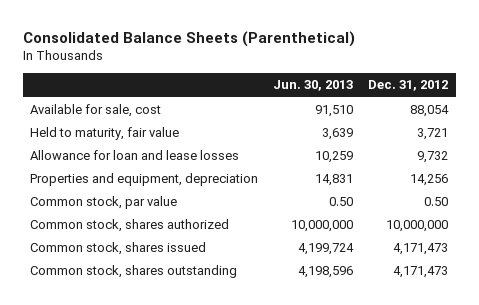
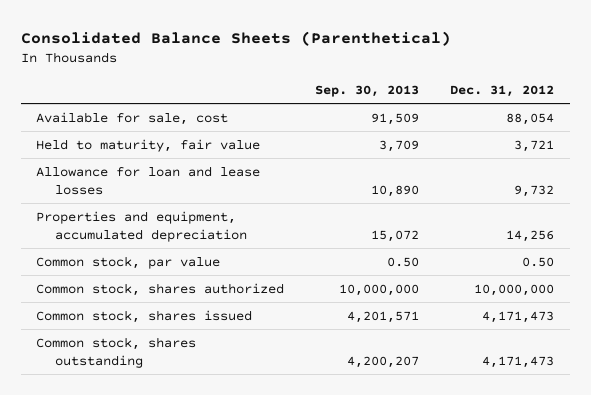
[273,80,354,92] Jun. 30, 2013 -> none
none -> [315,84,420,97] Sep. 30, 2013
[30,173,259,187] Properties and equipment, depreciation -> [36,210,247,242] Properties and equipment, accumulated depreciation

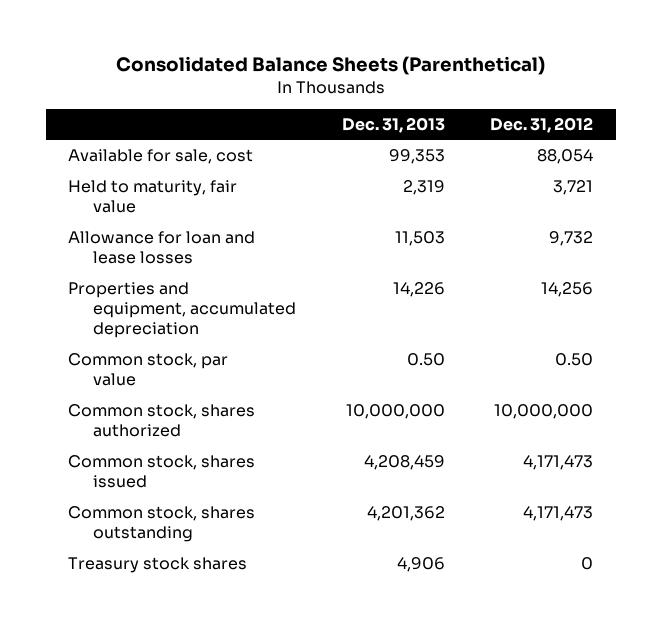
[315,84,420,97] Sep. 30, 2013 -> none
none -> [341,117,445,134] Dec. 31, 2013
none -> [68,557,248,574] Treasury stock shares

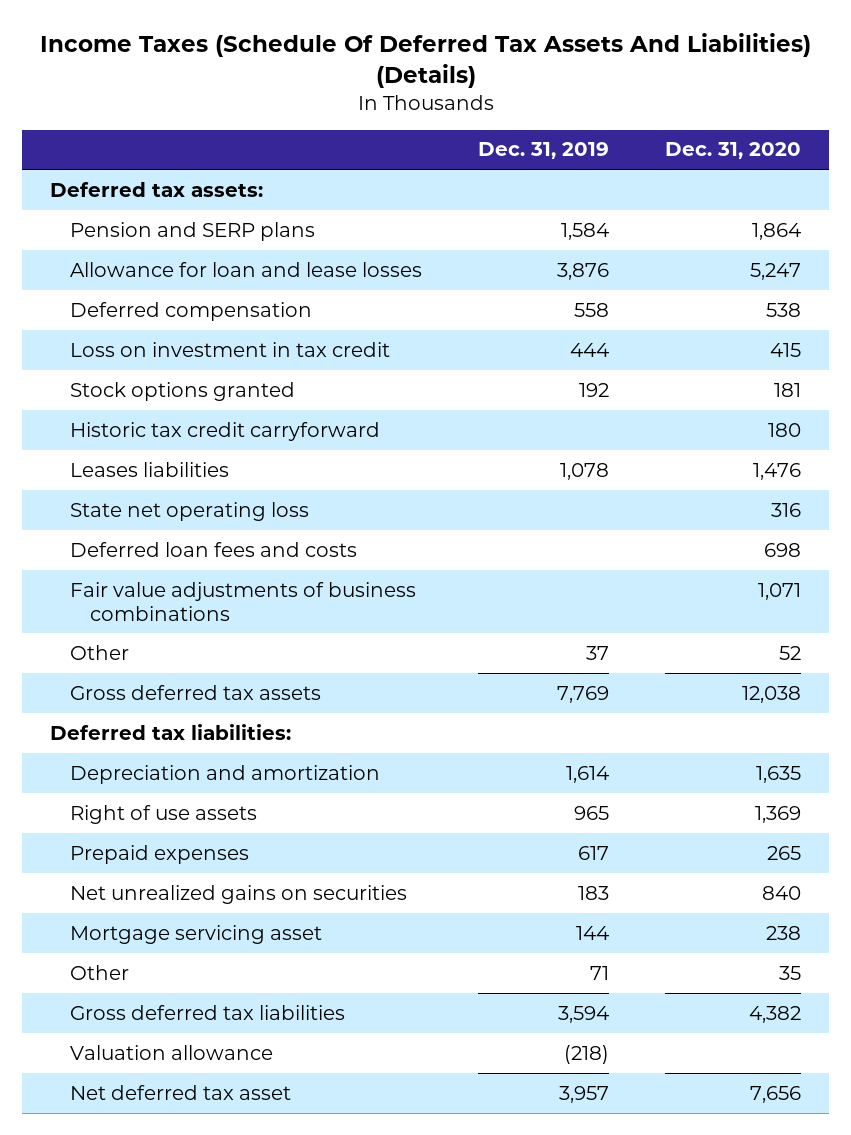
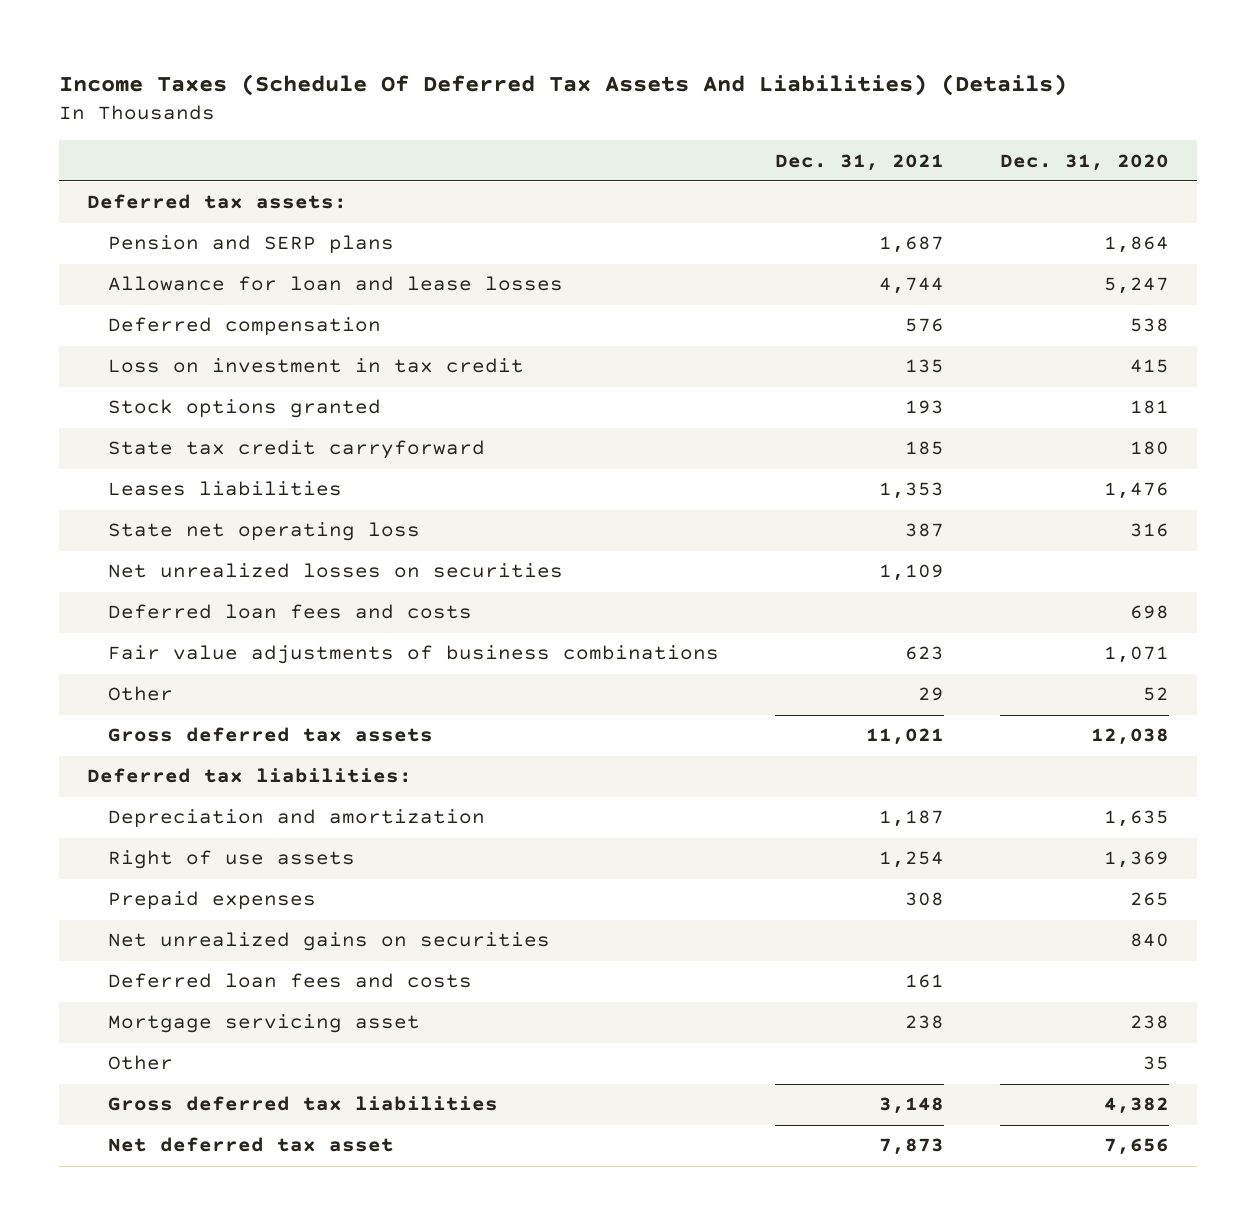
[478,142,610,160] Dec. 31, 2019 -> none
none -> [775,153,945,171] Dec. 31, 2021
[69,421,380,441] Historic tax credit carryforward -> [107,440,485,460] State tax credit carryforward
none -> [107,563,563,579] Net unrealized losses on securities
none -> [107,973,472,989] Deferred loan fees and costs
[69,1044,273,1060] Valuation allowance -> none

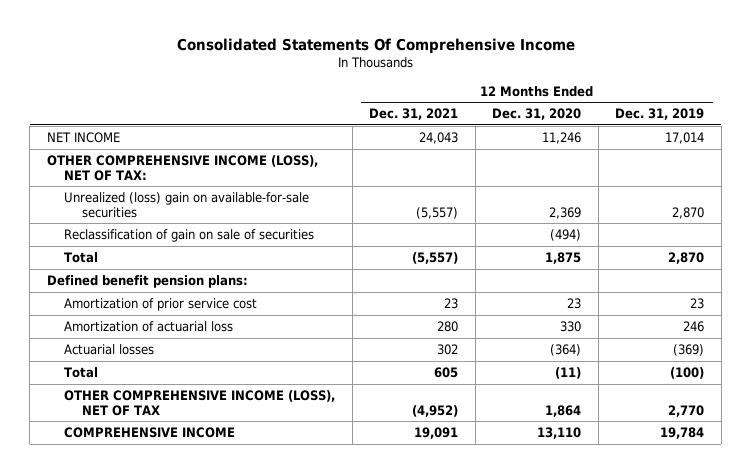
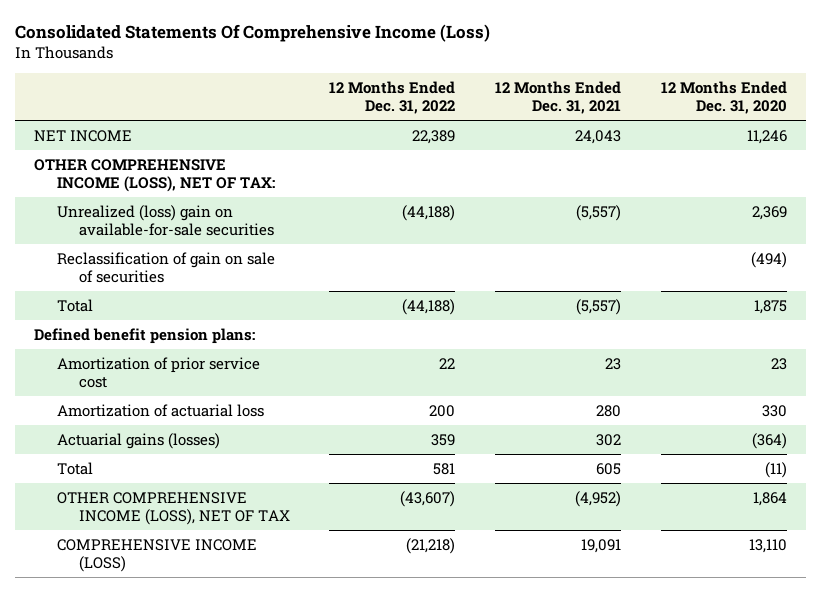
[176,37,575,54] Consolidated Statements Of Comprehensive Income -> [14,23,490,42] Consolidated Statements Of Comprehensive Income (Loss)
[615,108,705,121] Dec. 31, 2019 -> none
none -> [329,80,456,115] 12 Months Ended Dec. 31, 2022
[64,343,155,355] Actuarial losses -> [56,432,220,449] Actuarial gains (losses)
[64,426,236,438] COMPREHENSIVE INCOME -> [56,538,257,573] COMPREHENSIVE INCOME (LOSS)

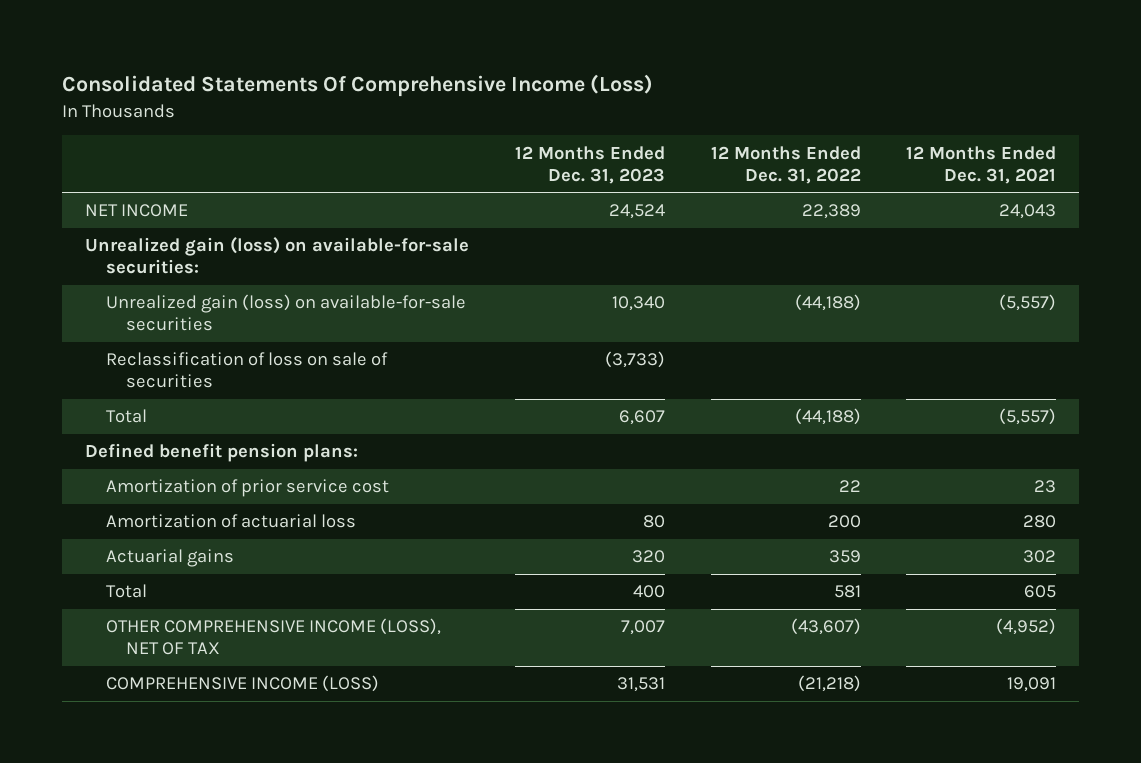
[660,80,787,115] 12 Months Ended Dec. 31, 2020 -> none
none -> [514,145,665,184] 12 Months Ended Dec. 31, 2023
[34,158,275,193] OTHER COMPREHENSIVE INCOME (LOSS), NET OF TAX: -> none
none -> [85,237,470,275] Unrealized gain (loss) on available-for-sale securities:
[56,204,274,237] Unrealized (loss) gain on available-for-sale securities -> [105,294,466,332] Unrealized gain (loss) on available-for-sale securities
[56,251,275,284] Reclassification of gain on sale of securities -> [105,352,388,389] Reclassification of loss on sale of securities
[56,432,220,449] Actuarial gains (losses) -> [105,549,234,568] Actuarial gains

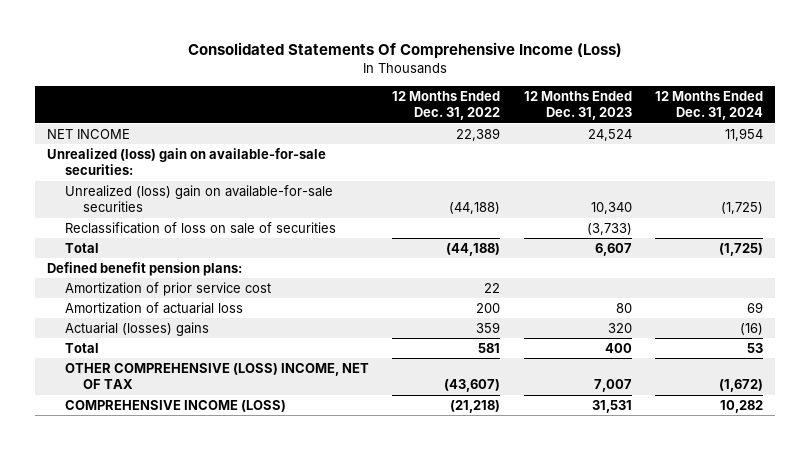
[906,145,1057,184] 12 Months Ended Dec. 31, 2021 -> none
none -> [655,90,764,121] 12 Months Ended Dec. 31, 2024
[85,237,470,275] Unrealized gain (loss) on available-for-sale securities: -> [46,147,326,176] Unrealized (loss) gain on available-for-sale securities:
[105,294,466,332] Unrealized gain (loss) on available-for-sale securities -> [64,184,333,213] Unrealized (loss) gain on available-for-sale securities
[105,549,234,568] Actuarial gains -> [64,321,209,336] Actuarial (losses) gains
[105,618,441,656] OTHER COMPREHENSIVE INCOME (LOSS), NET OF TAX -> [64,362,369,390] OTHER COMPREHENSIVE (LOSS) INCOME, NET OF TAX

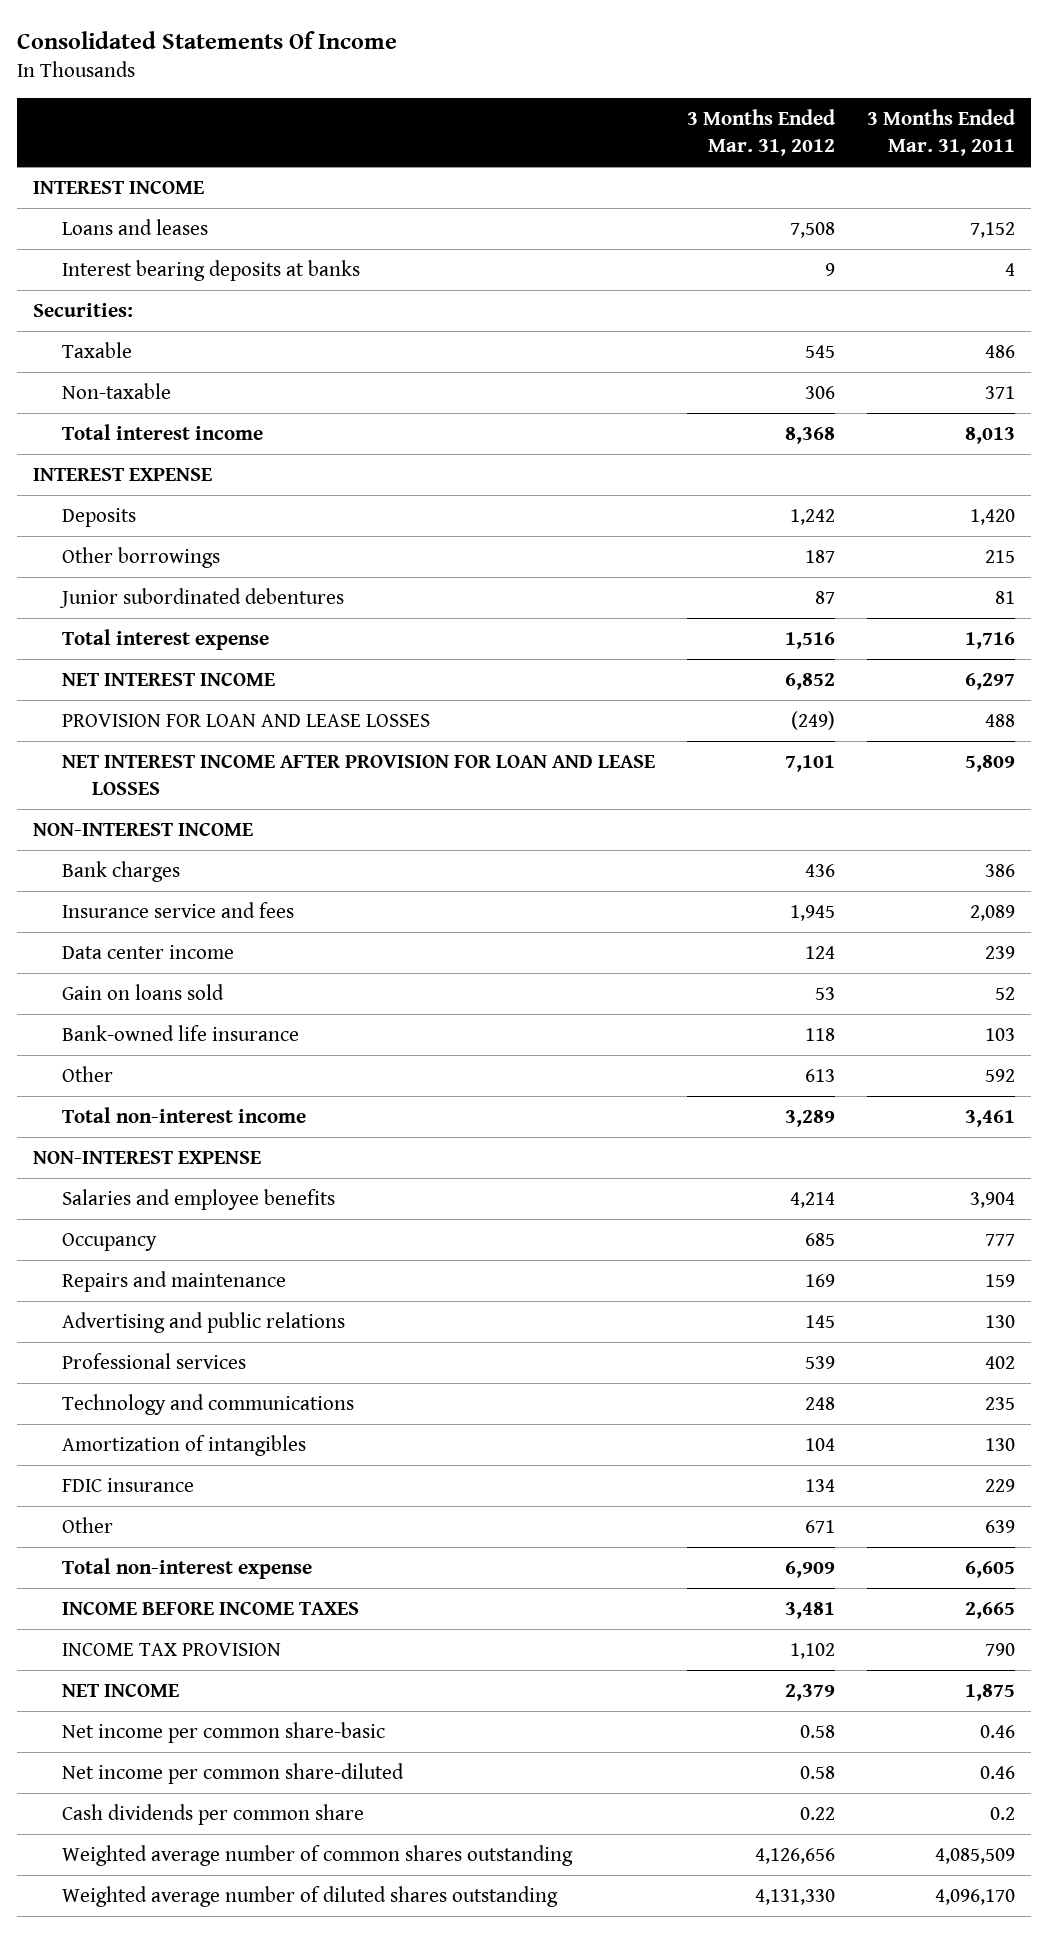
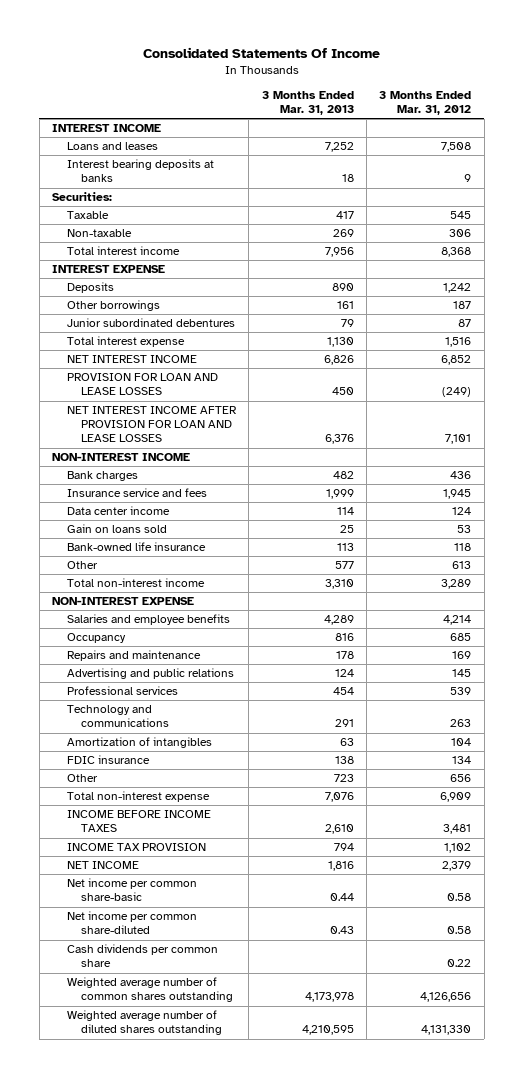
[866,109,1015,157] 3 Months Ended Mar. 31, 2011 -> none
none -> [261,91,354,116] 3 Months Ended Mar. 31, 2013
[805,1397,836,1411] 248 -> [450,719,472,728] 263
[805,1520,836,1534] 671 -> [450,774,472,783] 656

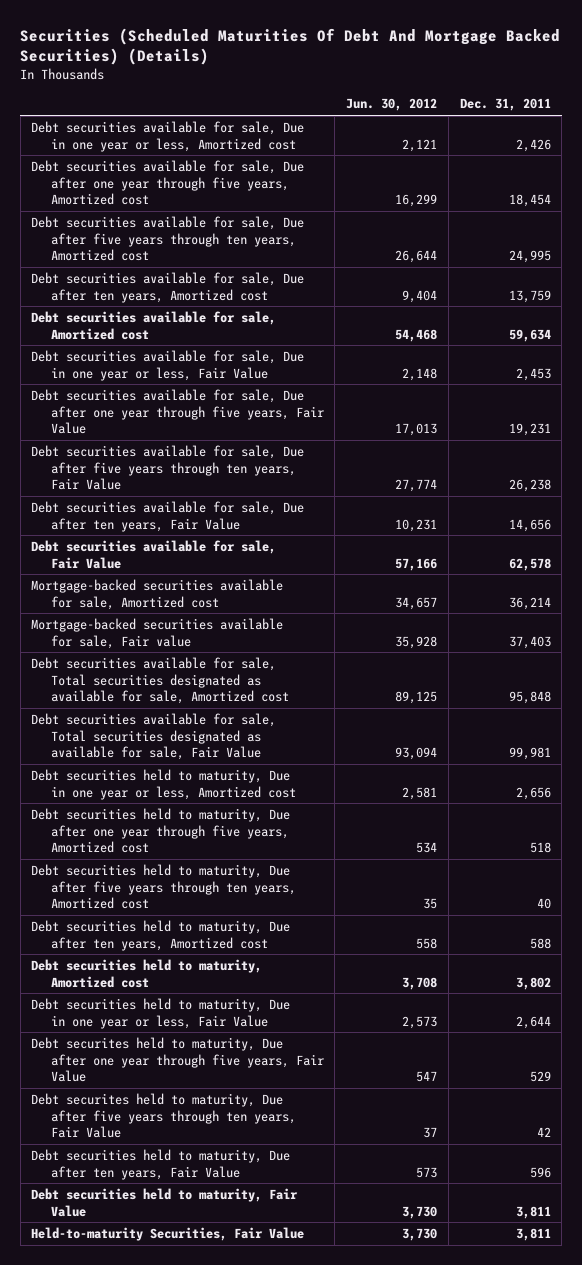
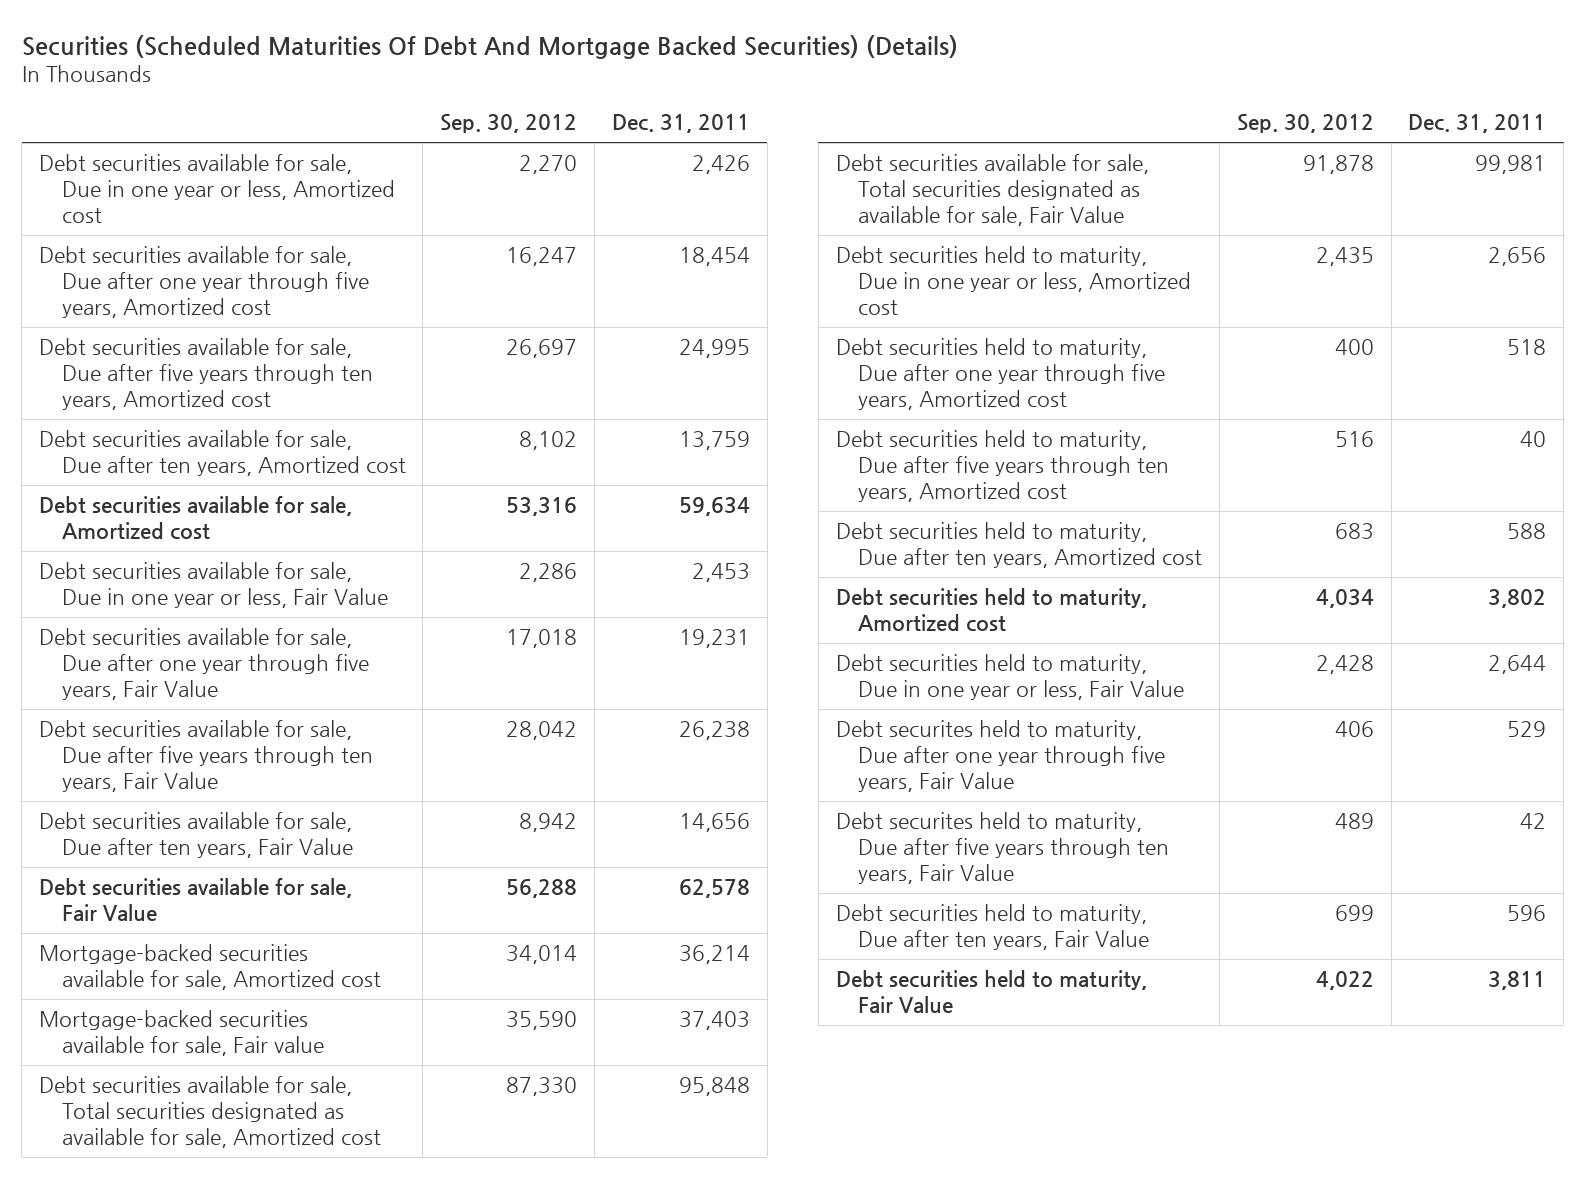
[346,98,438,112] Jun. 30, 2012 -> none
none -> [440,114,578,134] Sep. 30, 2012
[31,1227,305,1242] Held-to-maturity Securities, Fair Value -> none

